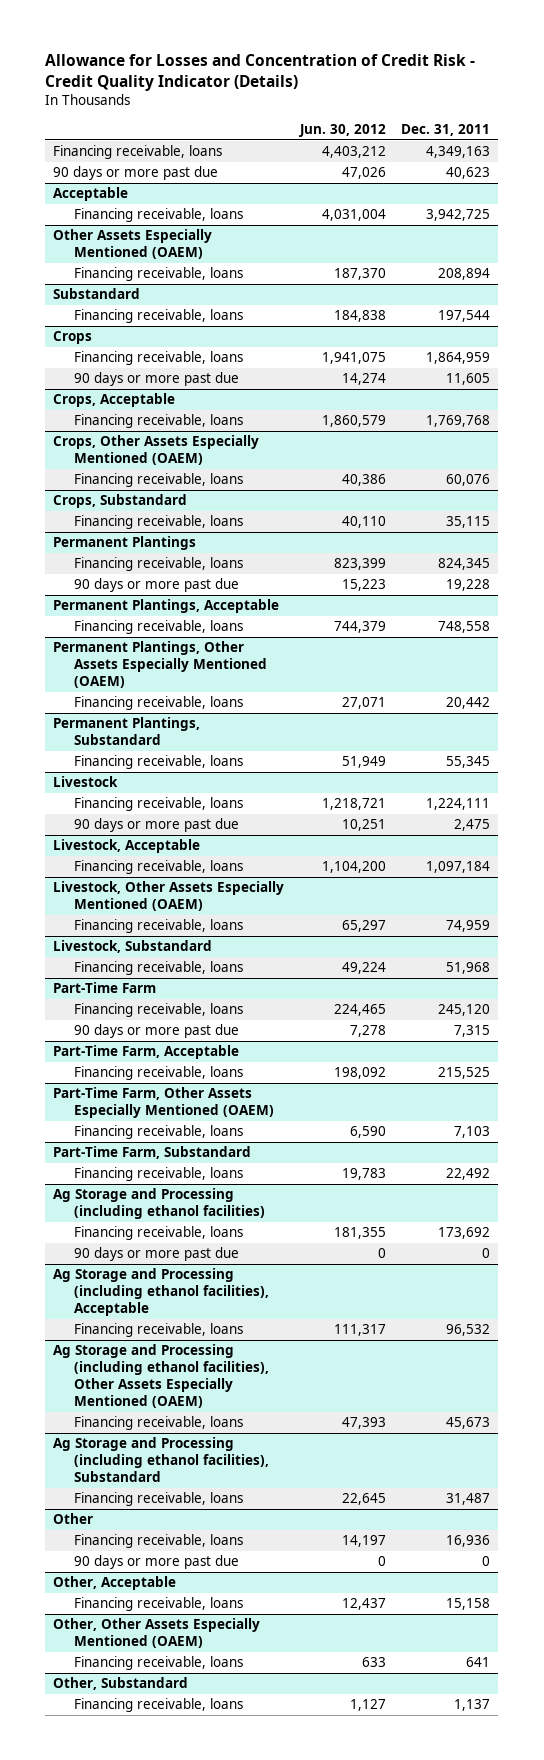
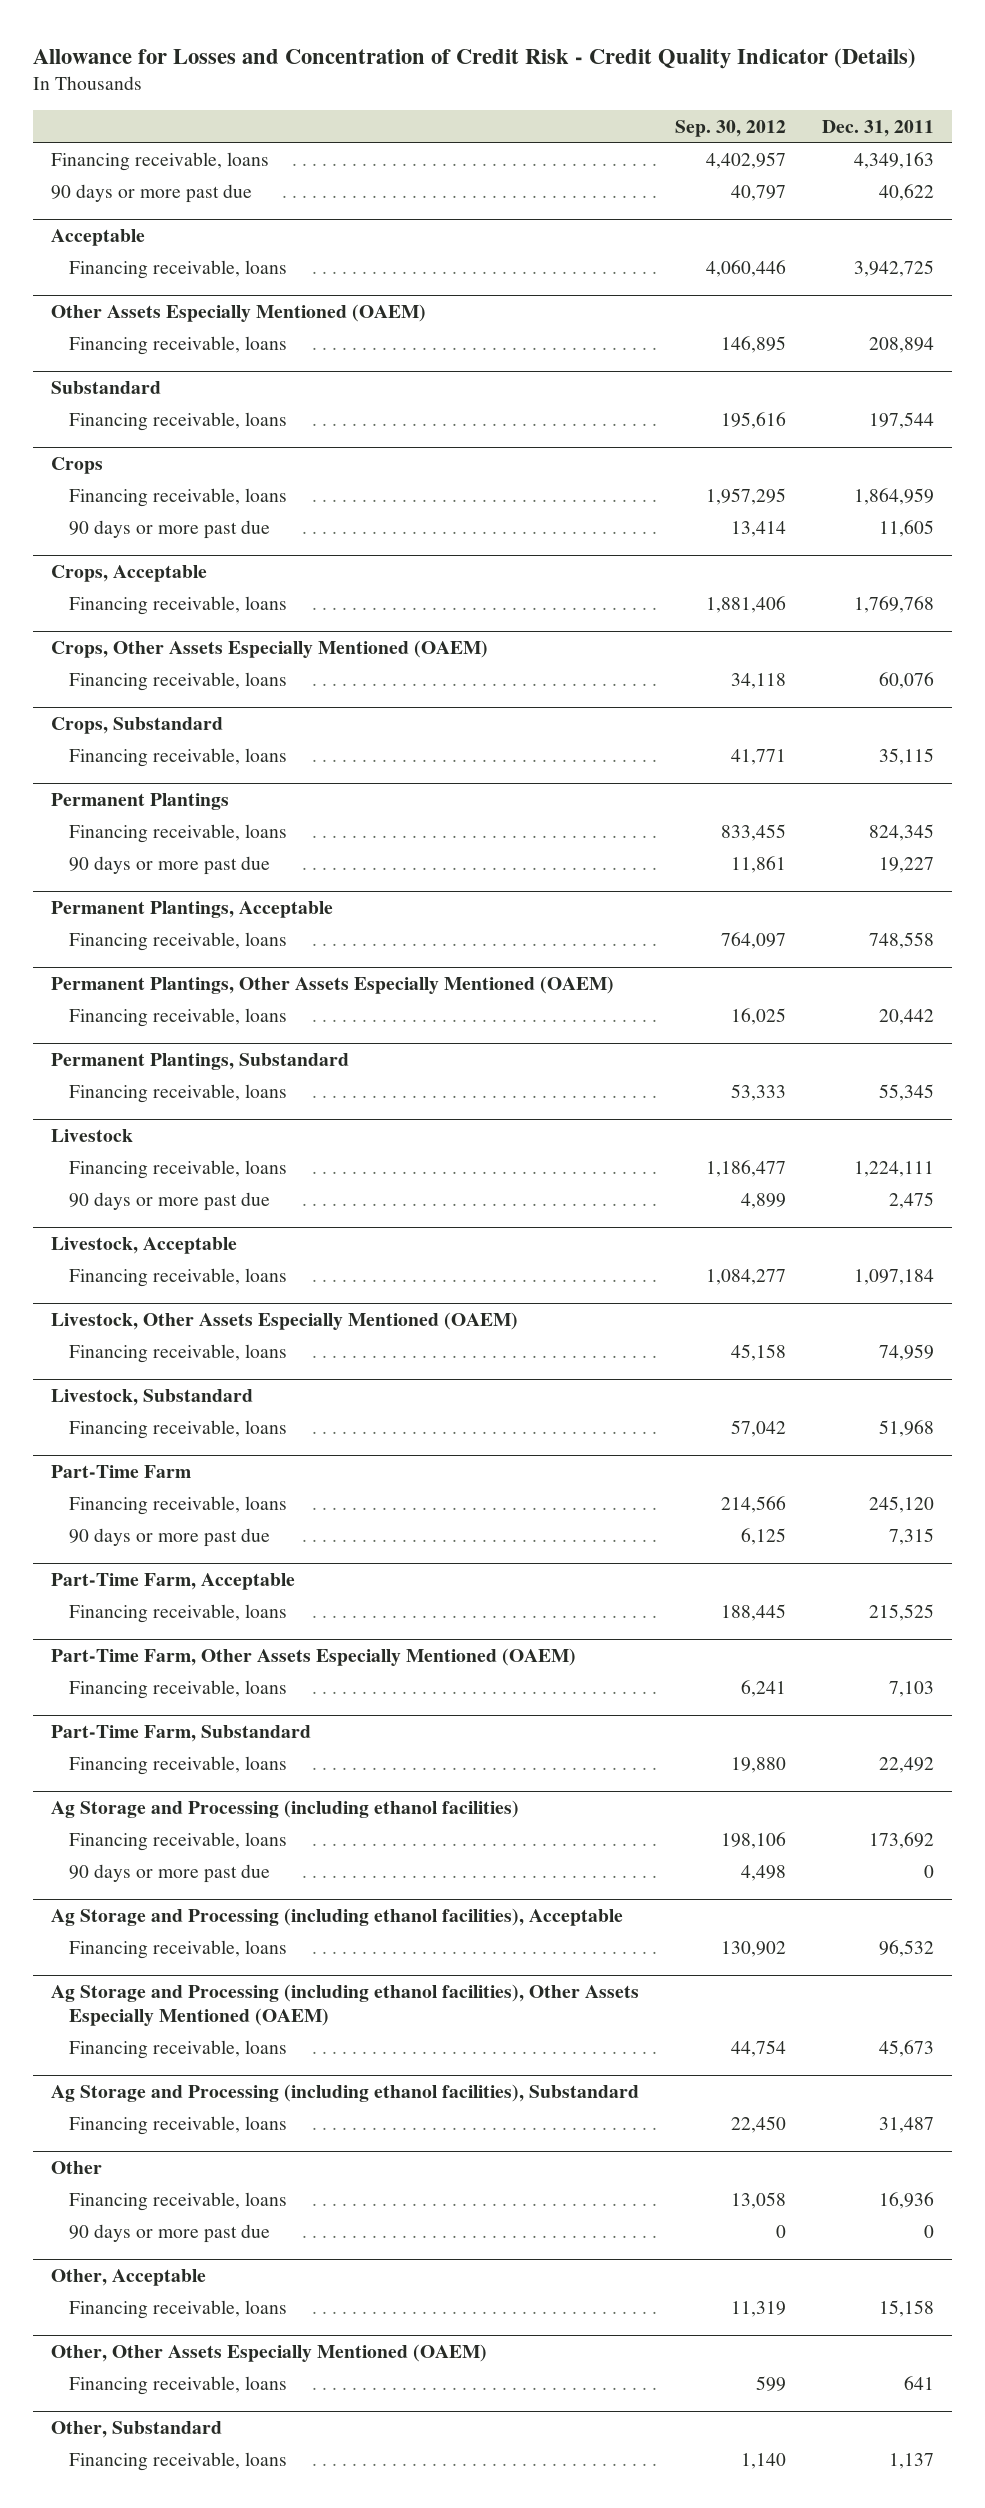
[298,124,386,138] Jun. 30, 2012 -> none
none -> [675,119,787,137] Sep. 30, 2012
[446,167,491,180] 40,623 -> [879,183,935,201] 40,622
[446,579,491,592] 19,228 -> [879,856,935,873] 19,227

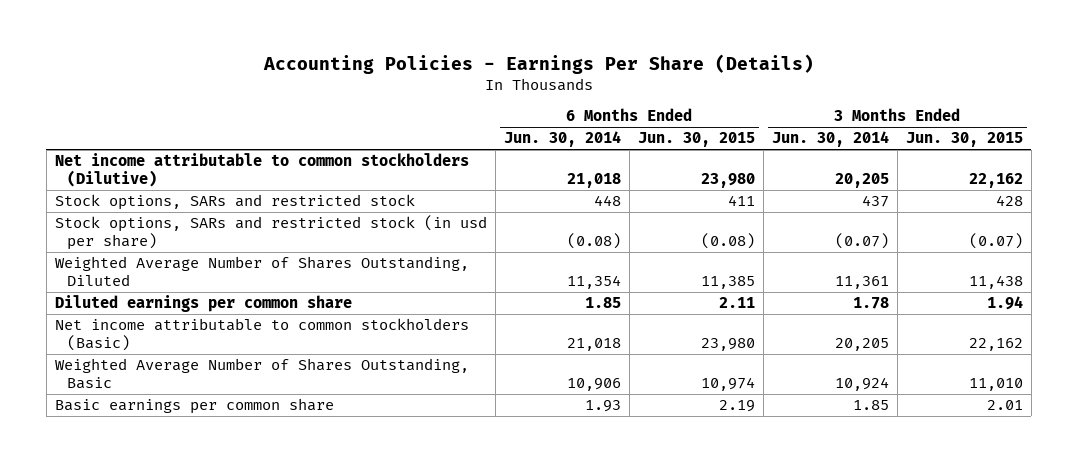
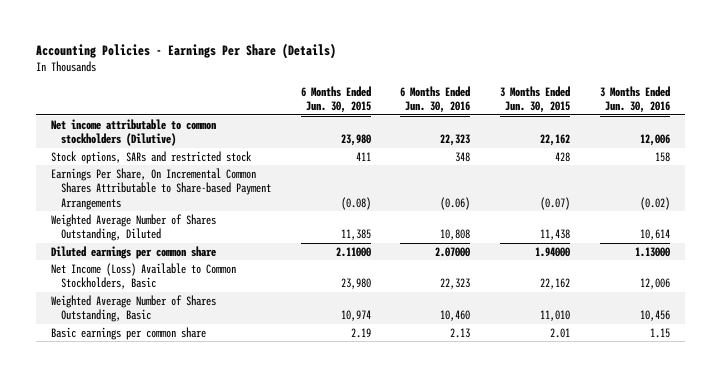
[503,131,621,148] Jun. 30, 2014 -> none
[771,131,889,148] Jun. 30, 2014 -> none
none -> [400,85,471,114] 6 Months Ended Jun. 30, 2016
none -> [599,85,670,114] 3 Months Ended Jun. 30, 2016
[54,215,487,250] Stock options, SARs and restricted stock (in usd per share) -> [51,167,272,210] Earnings Per Share, On Incremental Common Shares Attributable to Share-based Payment Arrangements
[718,297,755,309] 2.11 -> [335,246,371,257] 2.11000
[986,296,1023,311] 1.94 -> [535,246,571,257] 1.94000
[54,318,469,351] Net income attributable to common stockholders (Basic) -> [51,262,237,290] Net Income (Loss) Available to Common Stockholders, Basic

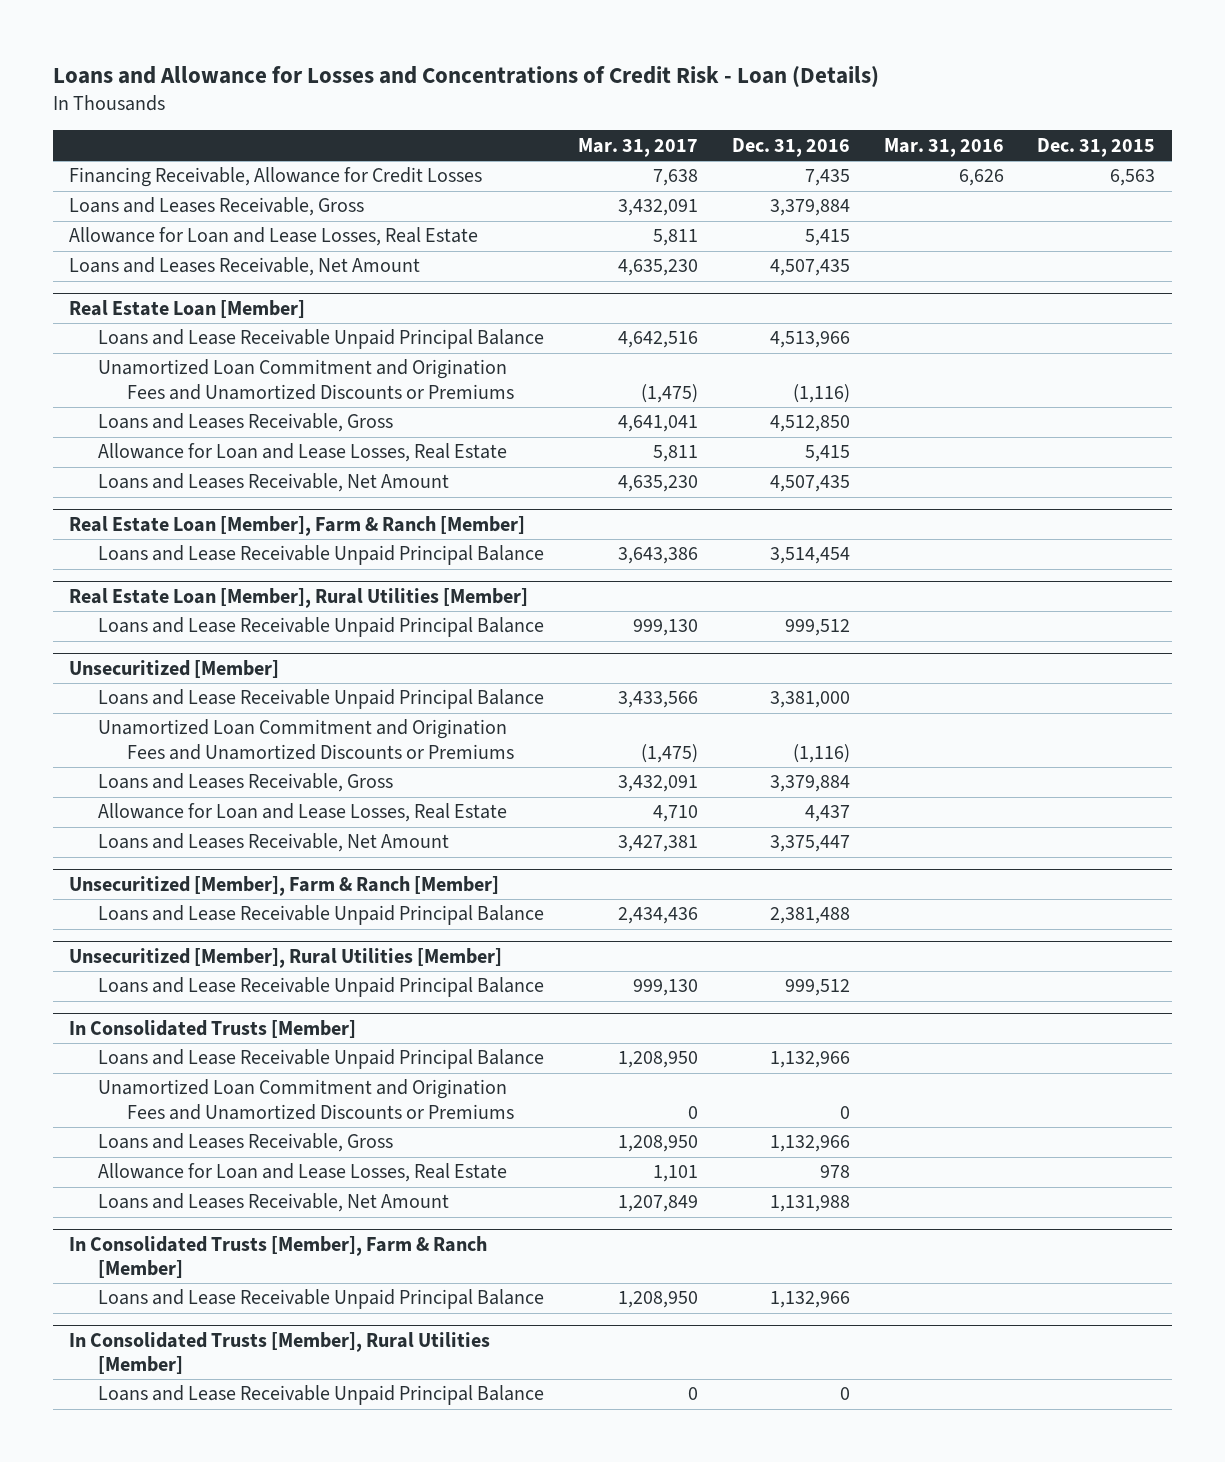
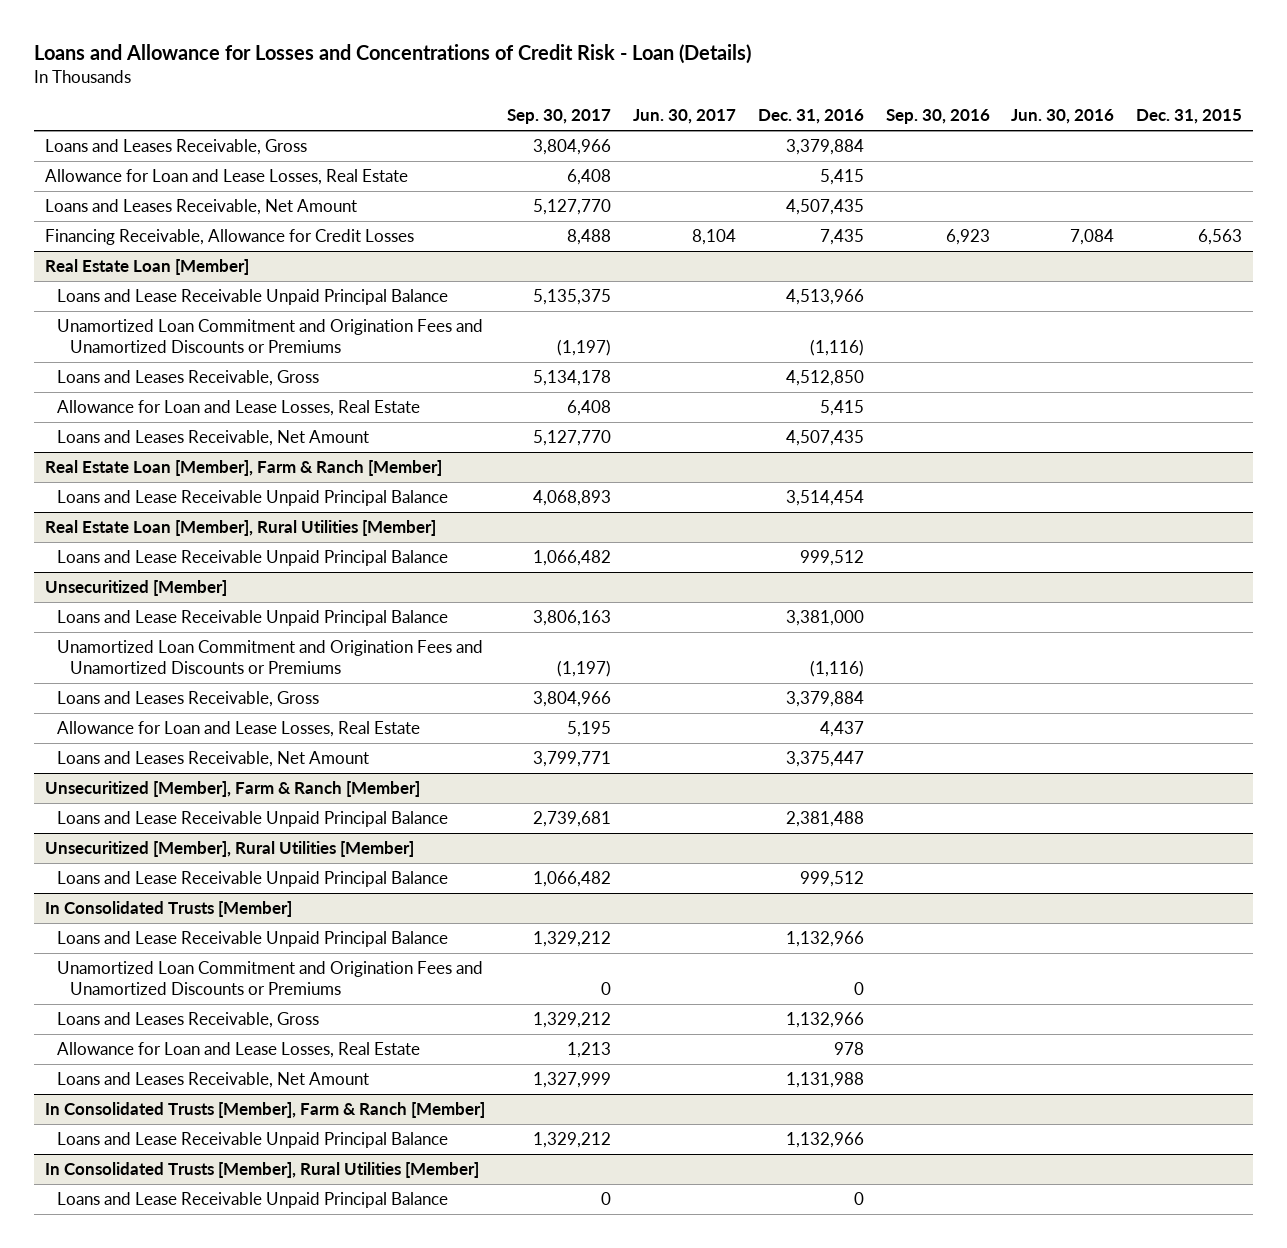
[577,137,698,157] Mar. 31, 2017 -> none
[883,137,1004,157] Mar. 31, 2016 -> none
none -> [507,109,612,125] Sep. 30, 2017
none -> [632,109,736,125] Jun. 30, 2017
none -> [885,109,990,125] Sep. 30, 2016
none -> [1011,109,1115,125] Jun. 30, 2016
[69,167,483,188] Financing Receivable, Allowance for Credit Losses -> [45,229,415,246] Financing Receivable, Allowance for Credit Losses

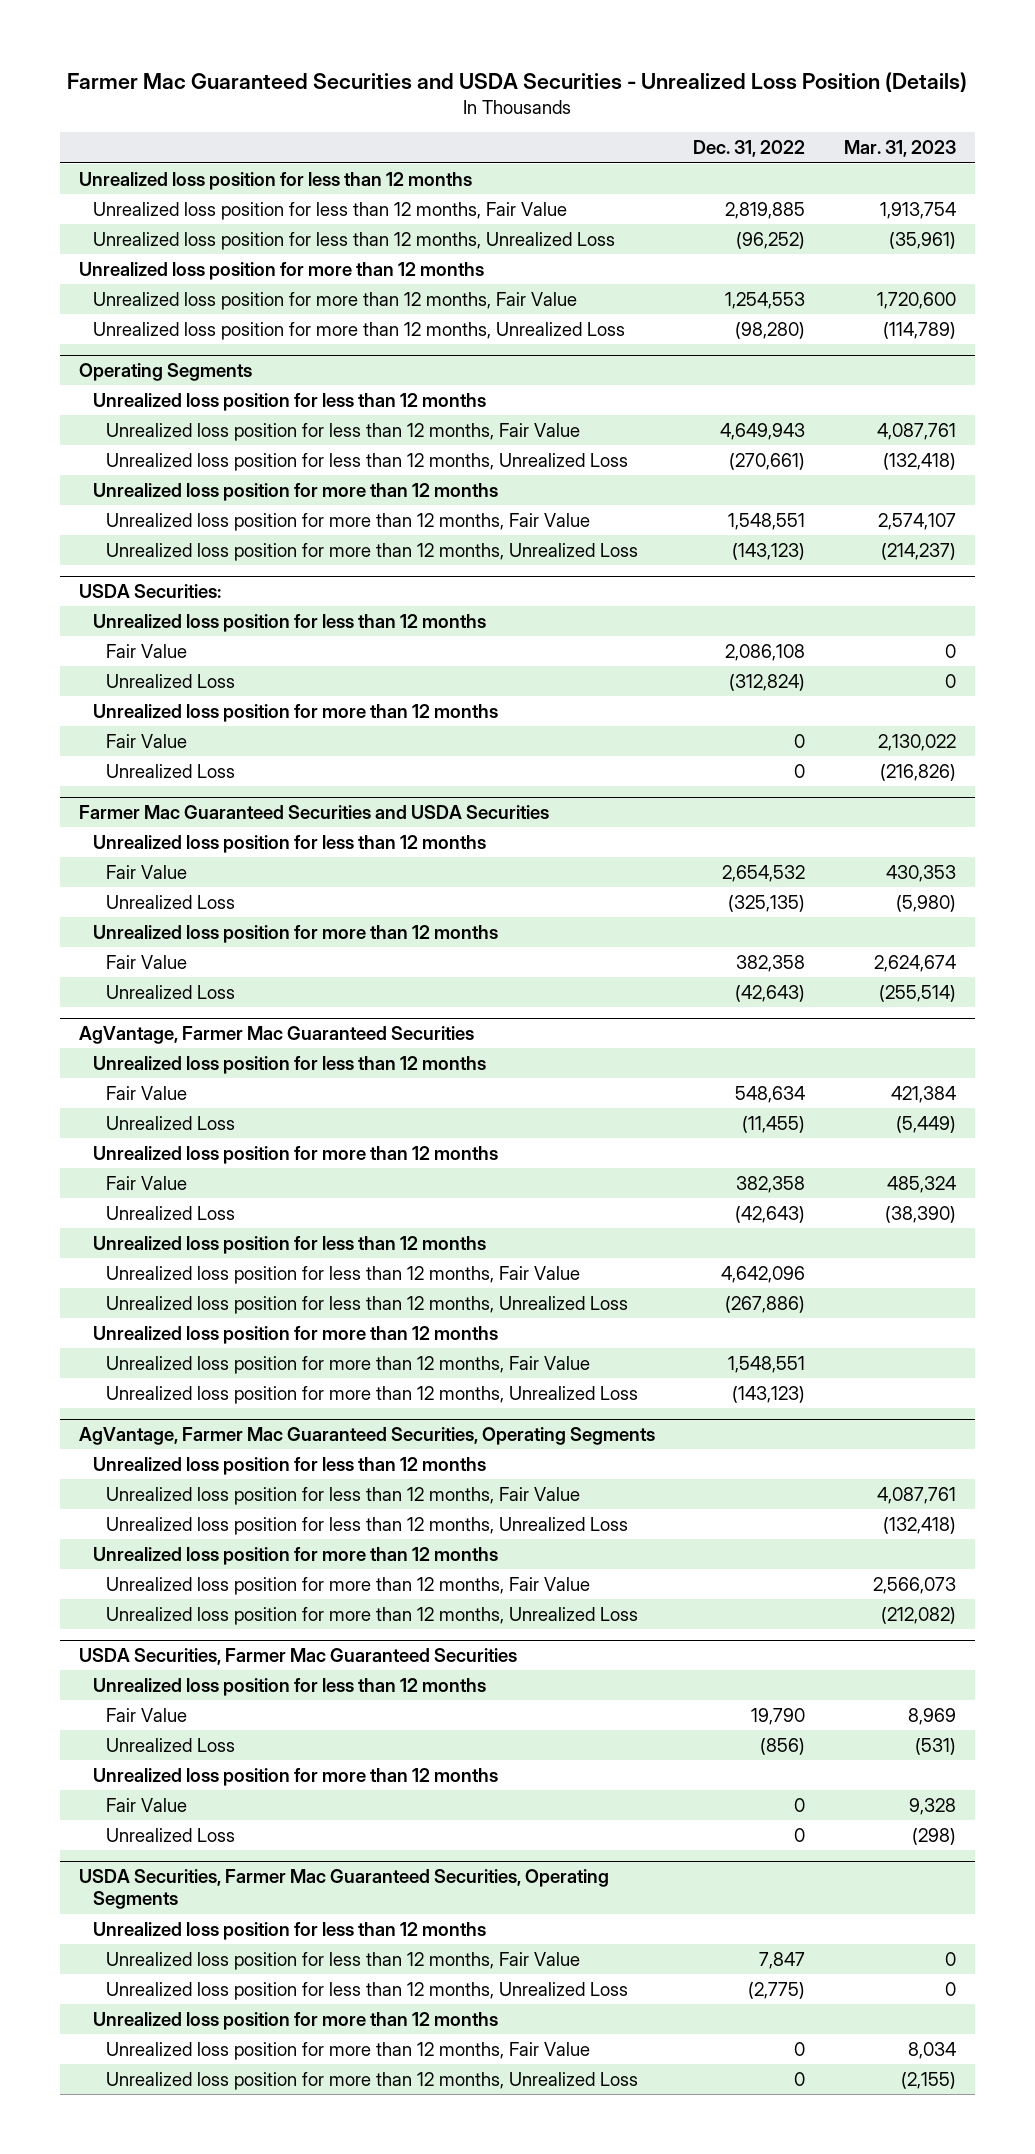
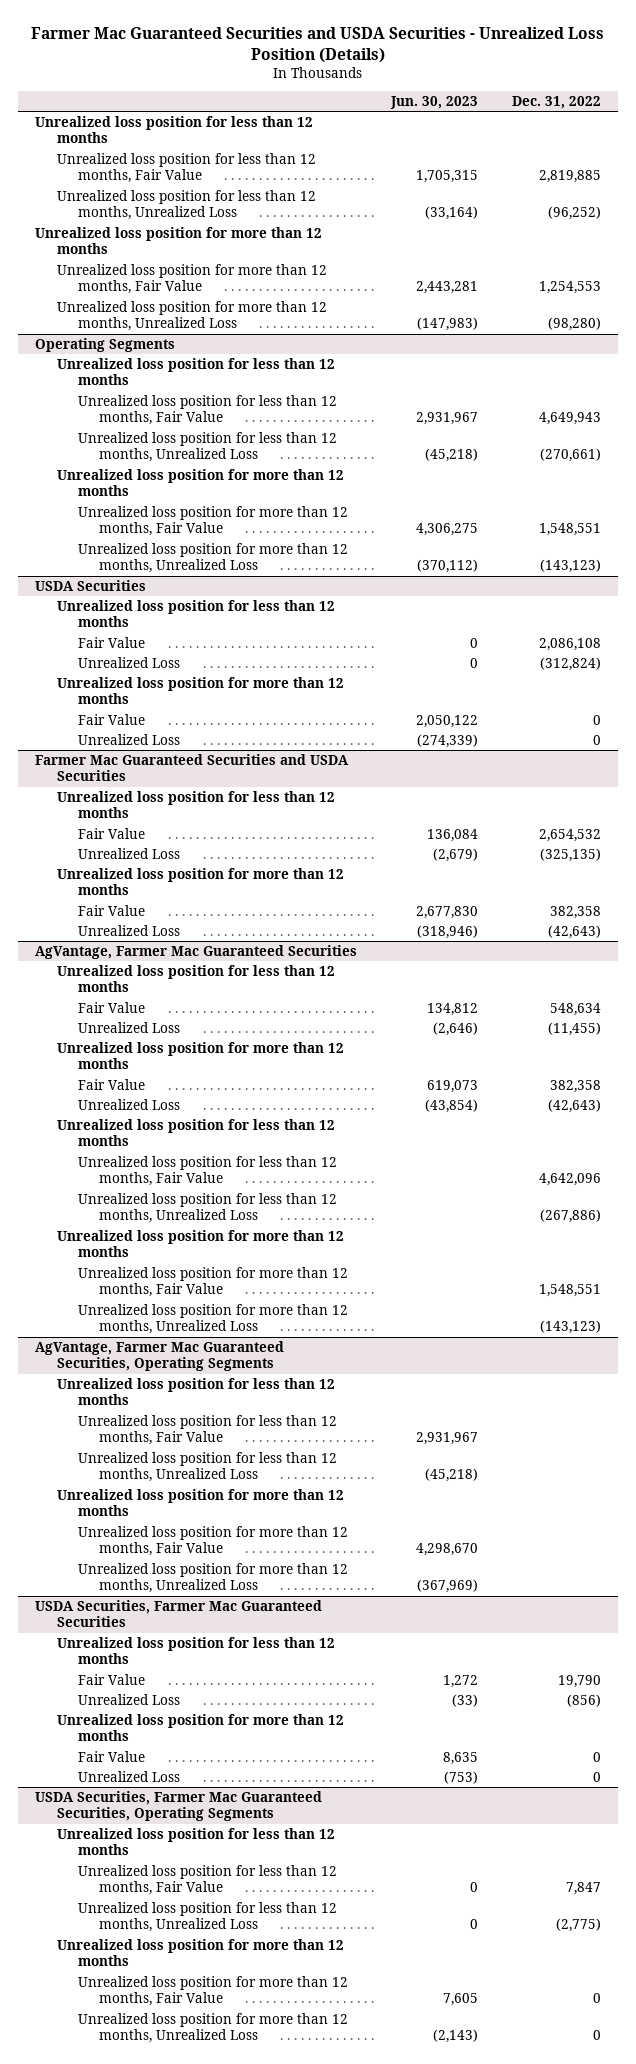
[843,140,956,158] Mar. 31, 2023 -> none
none -> [390,95,479,109] Jun. 30, 2023
[78,584,221,599] USDA Securities: -> [35,580,147,592] USDA Securities

